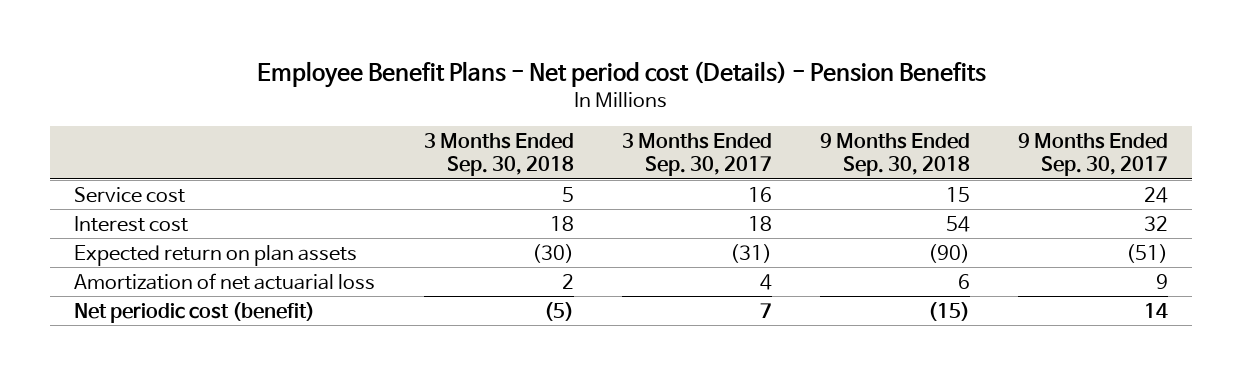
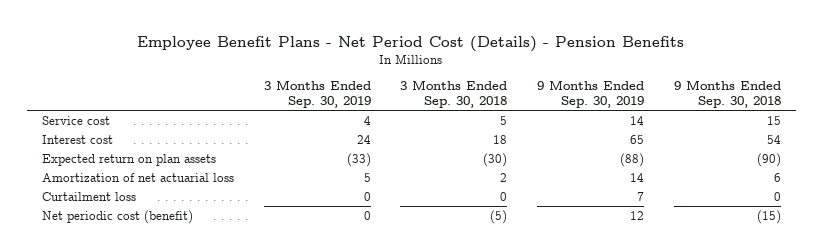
[257,61,987,89] Employee Benefit Plans - Net period cost (Details) - Pension Benefits -> [137,35,685,52] Employee Benefit Plans - Net Period Cost (Details) - Pension Benefits
[621,132,772,177] 3 Months Ended Sep. 30, 2017 -> none
[1018,132,1169,177] 9 Months Ended Sep. 30, 2017 -> none
none -> [263,80,371,109] 3 Months Ended Sep. 30, 2019
none -> [537,80,645,109] 9 Months Ended Sep. 30, 2019
none -> [42,191,137,201] Curtailment loss

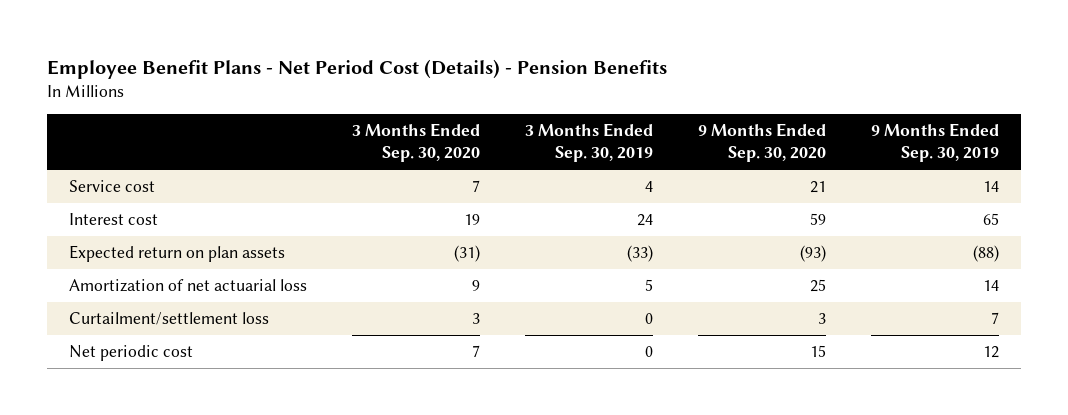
[400,80,508,109] 3 Months Ended Sep. 30, 2018 -> none
[673,80,781,109] 9 Months Ended Sep. 30, 2018 -> none
none -> [352,123,481,163] 3 Months Ended Sep. 30, 2020
none -> [698,123,827,163] 9 Months Ended Sep. 30, 2020
[42,191,137,201] Curtailment loss -> [69,312,270,326] Curtailment/settlement loss
[42,209,194,224] Net periodic cost (benefit) -> [69,345,194,362] Net periodic cost

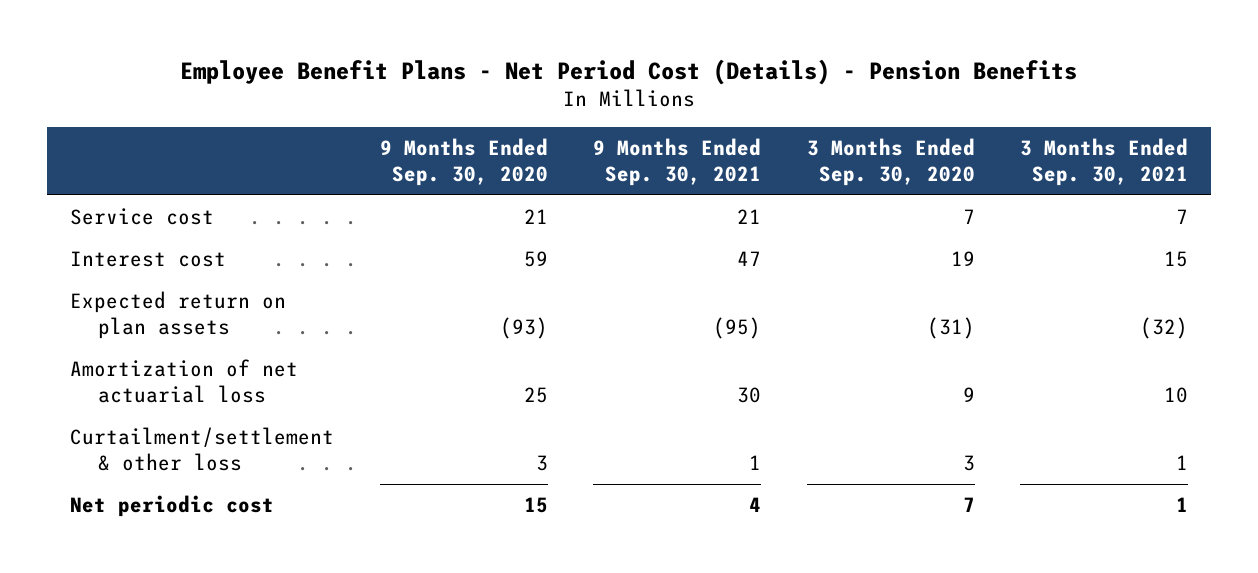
[525,123,654,163] 3 Months Ended Sep. 30, 2019 -> none
[870,123,999,163] 9 Months Ended Sep. 30, 2019 -> none
none -> [593,137,762,186] 9 Months Ended Sep. 30, 2021
none -> [1019,137,1188,186] 3 Months Ended Sep. 30, 2021
[69,312,270,326] Curtailment/settlement loss -> [70,427,335,471] Curtailment/settlement & other loss

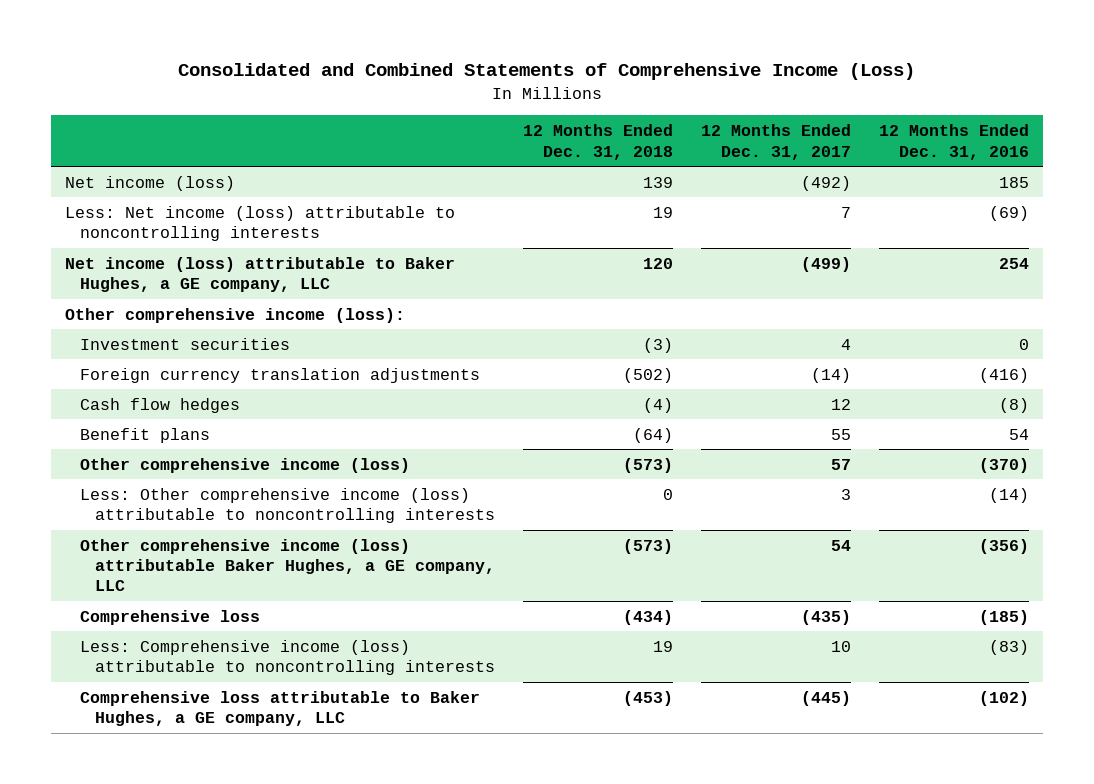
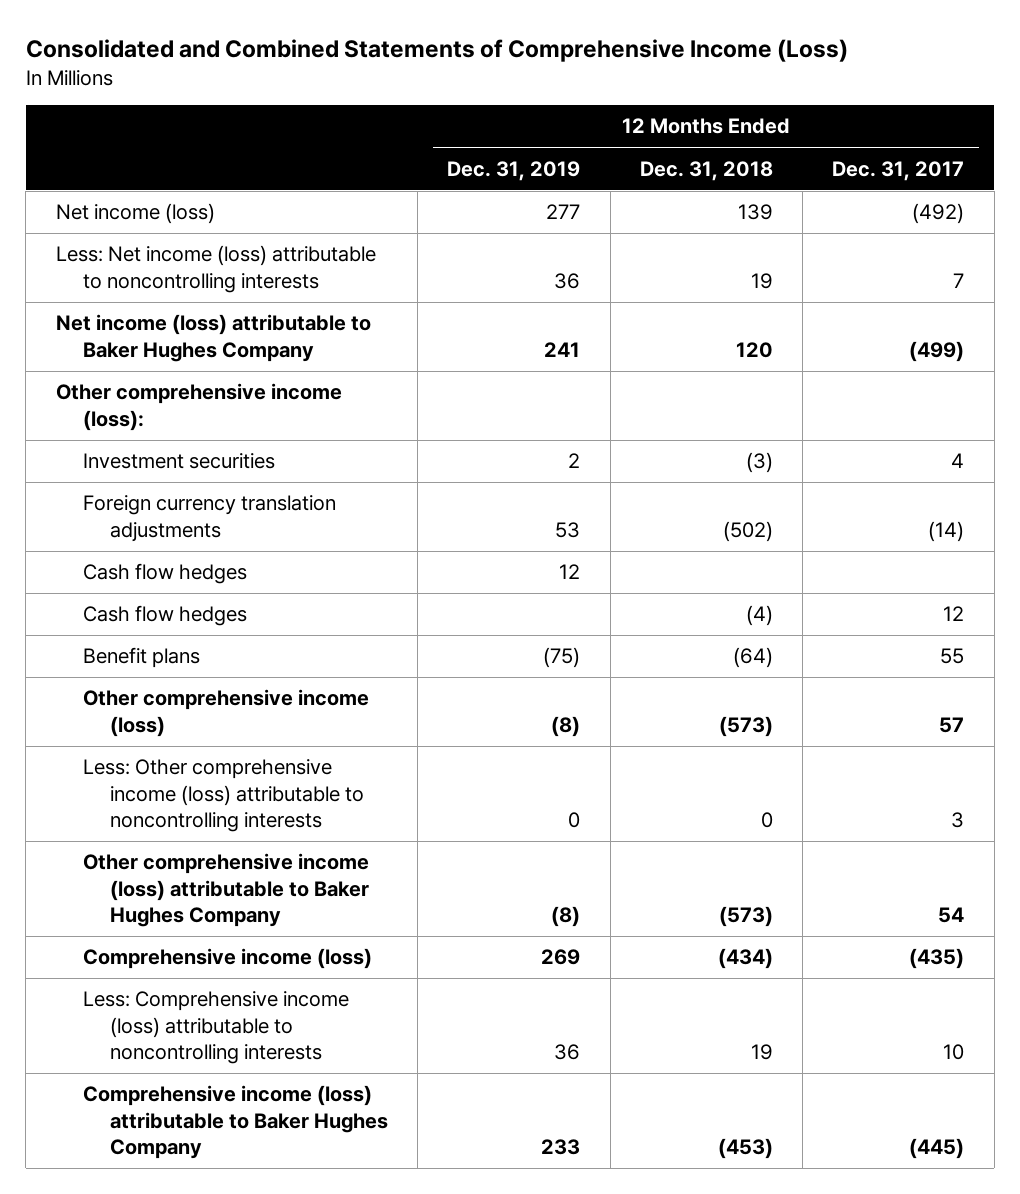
[879,124,1030,160] 12 Months Ended Dec. 31, 2016 -> none
none -> [447,160,581,181] Dec. 31, 2019
[64,256,455,293] Net income (loss) attributable to Baker Hughes, a GE company, LLC -> [55,314,371,362] Net income (loss) attributable to Baker Hughes Company
none -> [82,563,247,585] Cash flow hedges
[79,538,496,592] Other comprehensive income (loss) attributable Baker Hughes, a GE company, LLC -> [82,853,369,927] Other comprehensive income (loss) attributable to Baker Hughes Company
[79,609,260,625] Comprehensive loss -> [82,948,372,970] Comprehensive income (loss)
[79,690,480,727] Comprehensive loss attributable to Baker Hughes, a GE company, LLC -> [82,1085,388,1159] Comprehensive income (loss) attributable to Baker Hughes Company

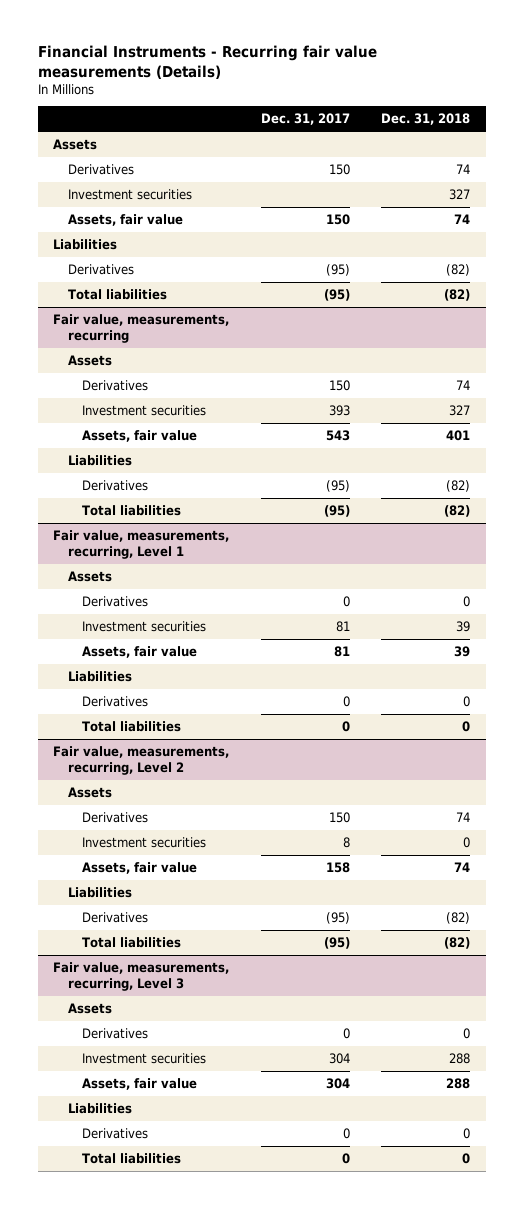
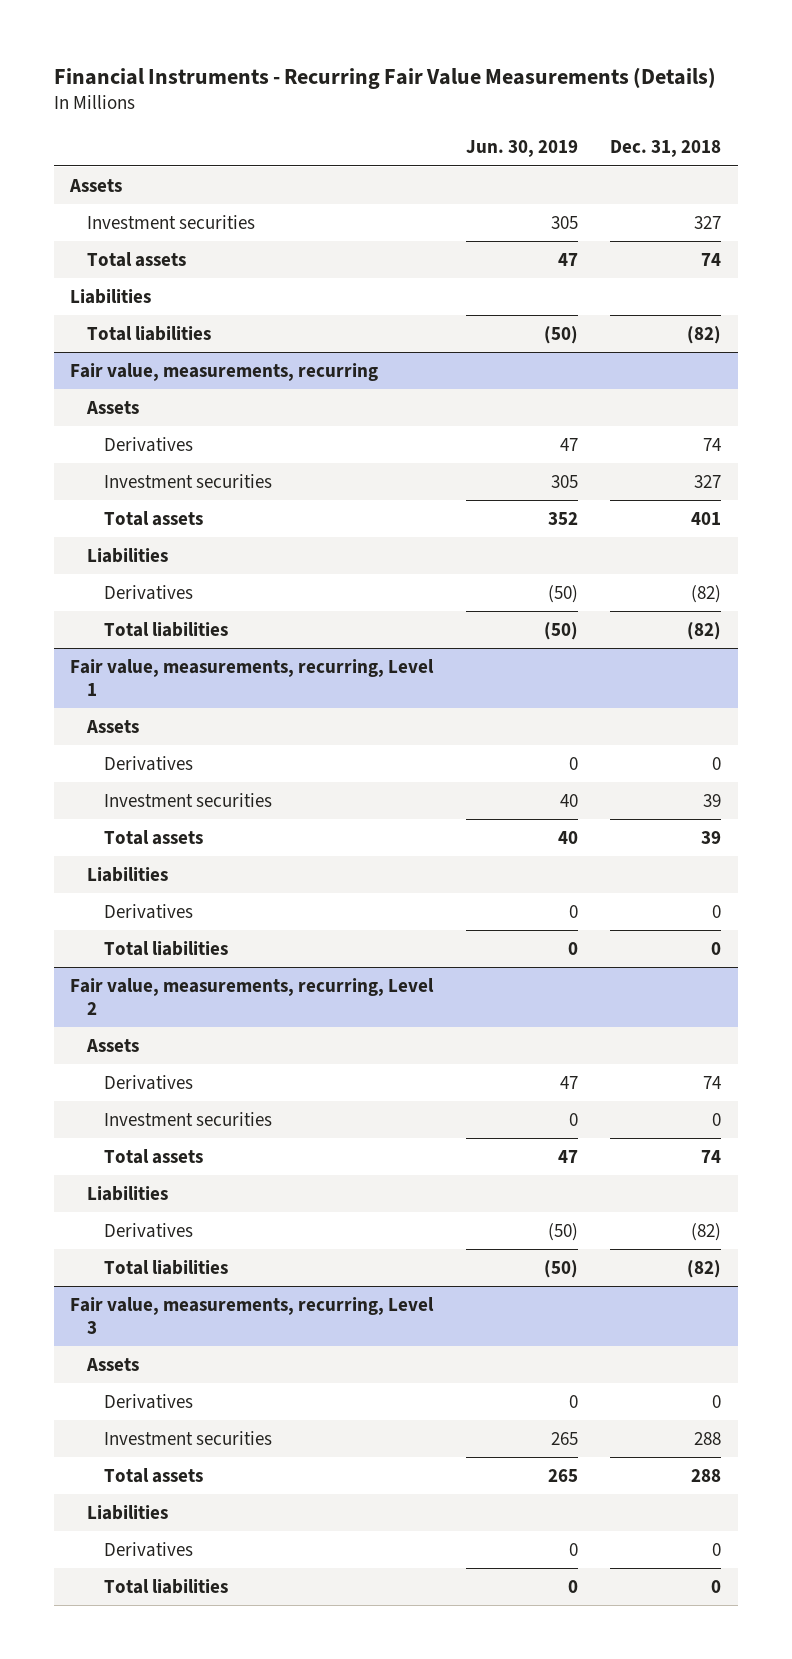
[37,45,377,79] Financial Instruments - Recurring fair value measurements (Details) -> [54,66,717,89] Financial Instruments - Recurring Fair Value Measurements (Details)
[260,113,350,126] Dec. 31, 2017 -> none
none -> [465,140,578,158] Jun. 30, 2019
[67,164,134,176] Derivatives -> none
[67,214,183,227] Assets, fair value -> [87,251,187,267] Total assets
[67,264,134,276] Derivatives -> none
[82,430,198,443] Assets, fair value -> [103,510,203,526] Total assets
[82,646,198,659] Assets, fair value -> [103,829,203,845] Total assets
[82,862,198,875] Assets, fair value -> [103,1148,203,1164] Total assets
[82,1078,198,1091] Assets, fair value -> [103,1467,203,1483] Total assets

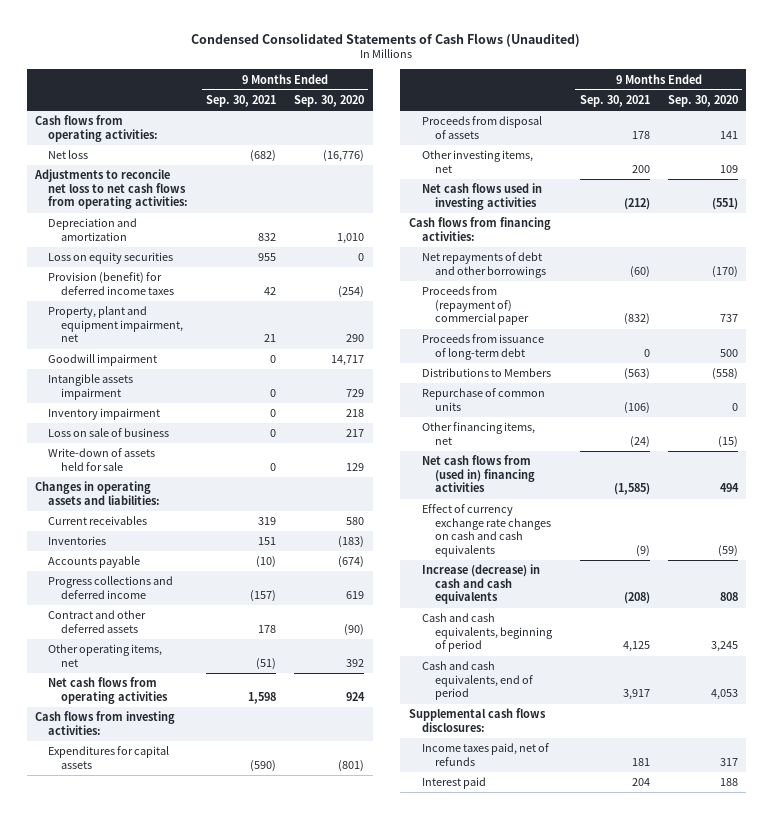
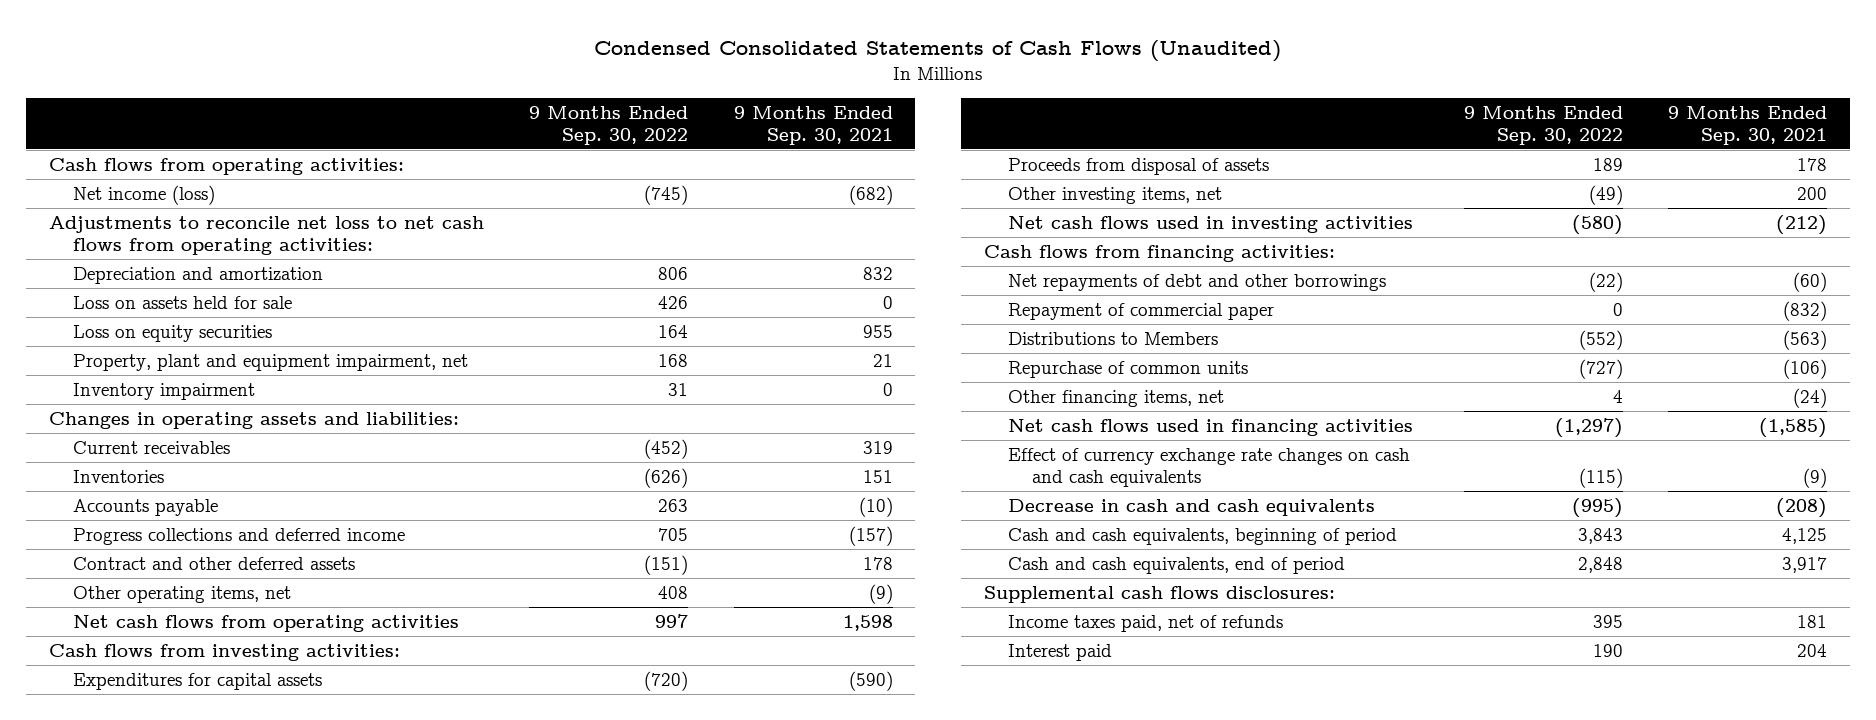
[293,95,364,108] Sep. 30, 2020 -> none
none -> [529,105,689,145] 9 Months Ended Sep. 30, 2022
[48,150,89,160] Net loss -> [73,184,216,205] Net income (loss)
none -> [73,295,293,309] Loss on assets held for sale
[48,272,175,295] Provision (benefit) for deferred income taxes -> none
[48,354,158,367] Goodwill impairment -> none
[48,374,134,400] Intangible assets impairment -> none
[48,428,170,438] Loss on sale of business -> none
[48,448,156,471] Write-down of assets held for sale -> none
[256,657,277,670] (51) -> [868,583,893,604] (9)
[422,334,545,360] Proceeds from issuance of long-term debt -> none
[422,286,530,326] Proceeds from (repayment of) commercial paper -> [1007,302,1274,320] Repayment of commercial paper
[422,455,536,493] Net cash flows from (used in) financing activities -> [1007,418,1413,436] Net cash flows used in financing activities
[422,564,541,605] Increase (decrease) in cash and cash equivalents -> [1007,498,1375,516] Decrease in cash and cash equivalents

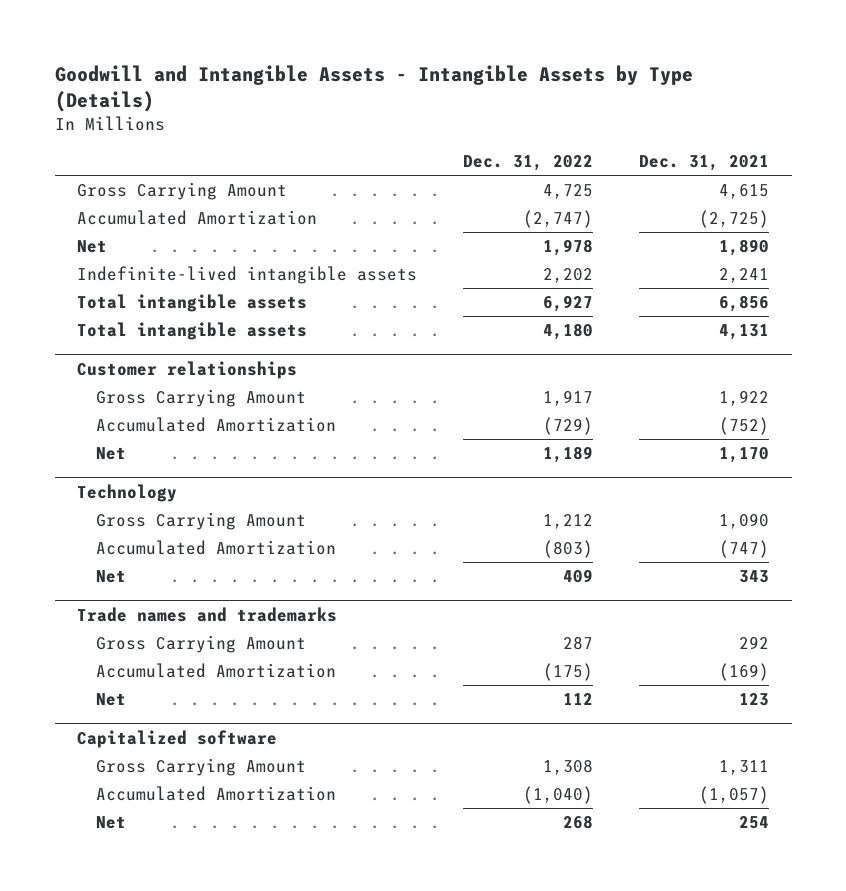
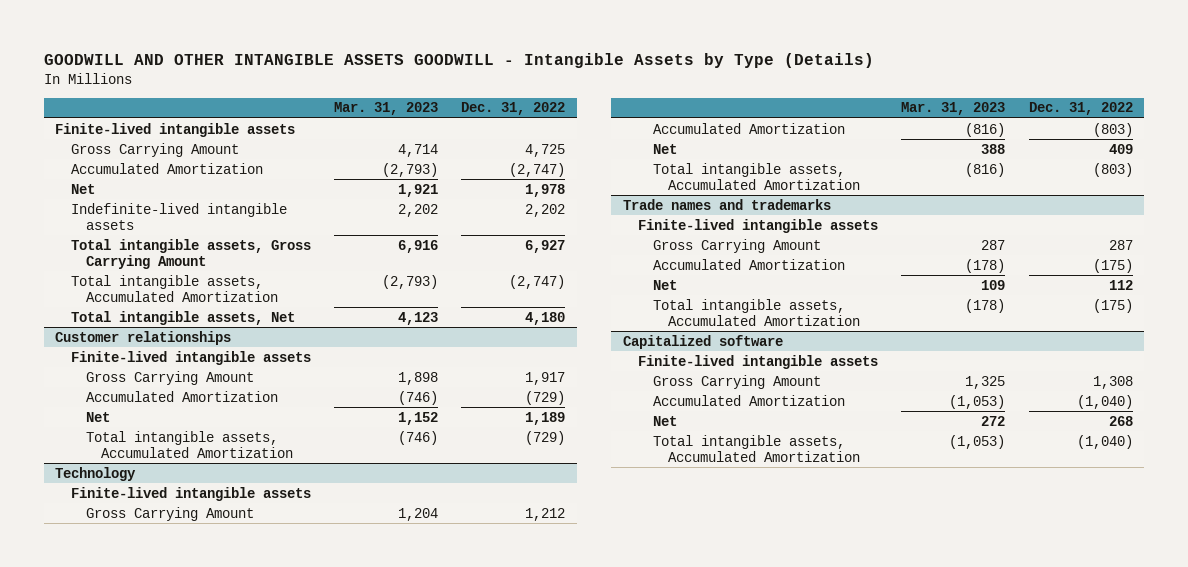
[54,64,693,113] Goodwill and Intangible Assets - Intangible Assets by Type (Details) -> [43,53,874,69] GOODWILL AND OTHER INTANGIBLE ASSETS GOODWILL - Intangible Assets by Type (Details)
[639,155,770,172] Dec. 31, 2021 -> none
none -> [333,102,438,116] Mar. 31, 2023
none -> [55,122,296,137] Finite-lived intangible assets
[77,294,308,313] Total intangible assets -> [70,238,311,269] Total intangible assets, Gross Carrying Amount
none -> [70,274,278,302] Total intangible assets, Accumulated Amortization
[77,322,308,341] Total intangible assets -> [70,310,295,325] Total intangible assets, Net
none -> [70,350,311,365] Finite-lived intangible assets
none -> [85,430,293,458] Total intangible assets, Accumulated Amortization
none -> [70,486,311,501] Finite-lived intangible assets
none -> [653,162,861,190] Total intangible assets, Accumulated Amortization
none -> [638,218,879,233] Finite-lived intangible assets
none -> [653,298,861,326] Total intangible assets, Accumulated Amortization
none -> [638,354,879,369] Finite-lived intangible assets
none -> [653,434,861,462] Total intangible assets, Accumulated Amortization

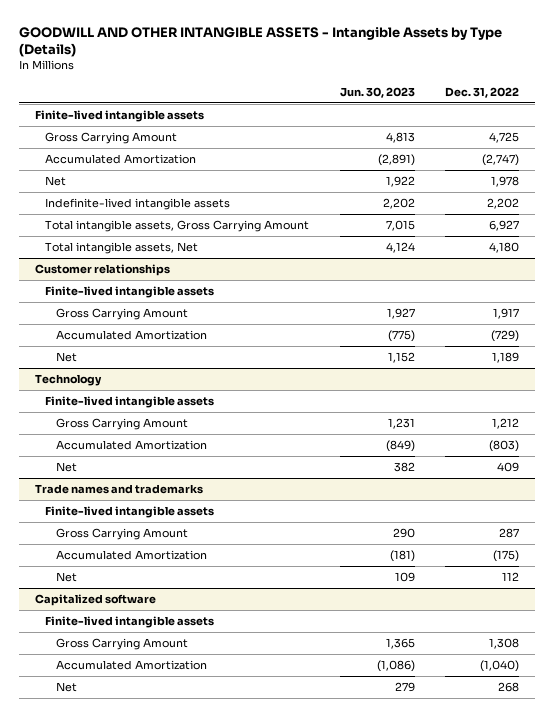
[43,53,874,69] GOODWILL AND OTHER INTANGIBLE ASSETS GOODWILL - Intangible Assets by Type (Details) -> [19,26,503,58] GOODWILL AND OTHER INTANGIBLE ASSETS - Intangible Assets by Type (Details)
[333,102,438,116] Mar. 31, 2023 -> none
none -> [339,86,415,98] Jun. 30, 2023
[70,274,278,302] Total intangible assets, Accumulated Amortization -> none
[85,430,293,458] Total intangible assets, Accumulated Amortization -> none
[653,162,861,190] Total intangible assets, Accumulated Amortization -> none
[653,298,861,326] Total intangible assets, Accumulated Amortization -> none
[653,434,861,462] Total intangible assets, Accumulated Amortization -> none

